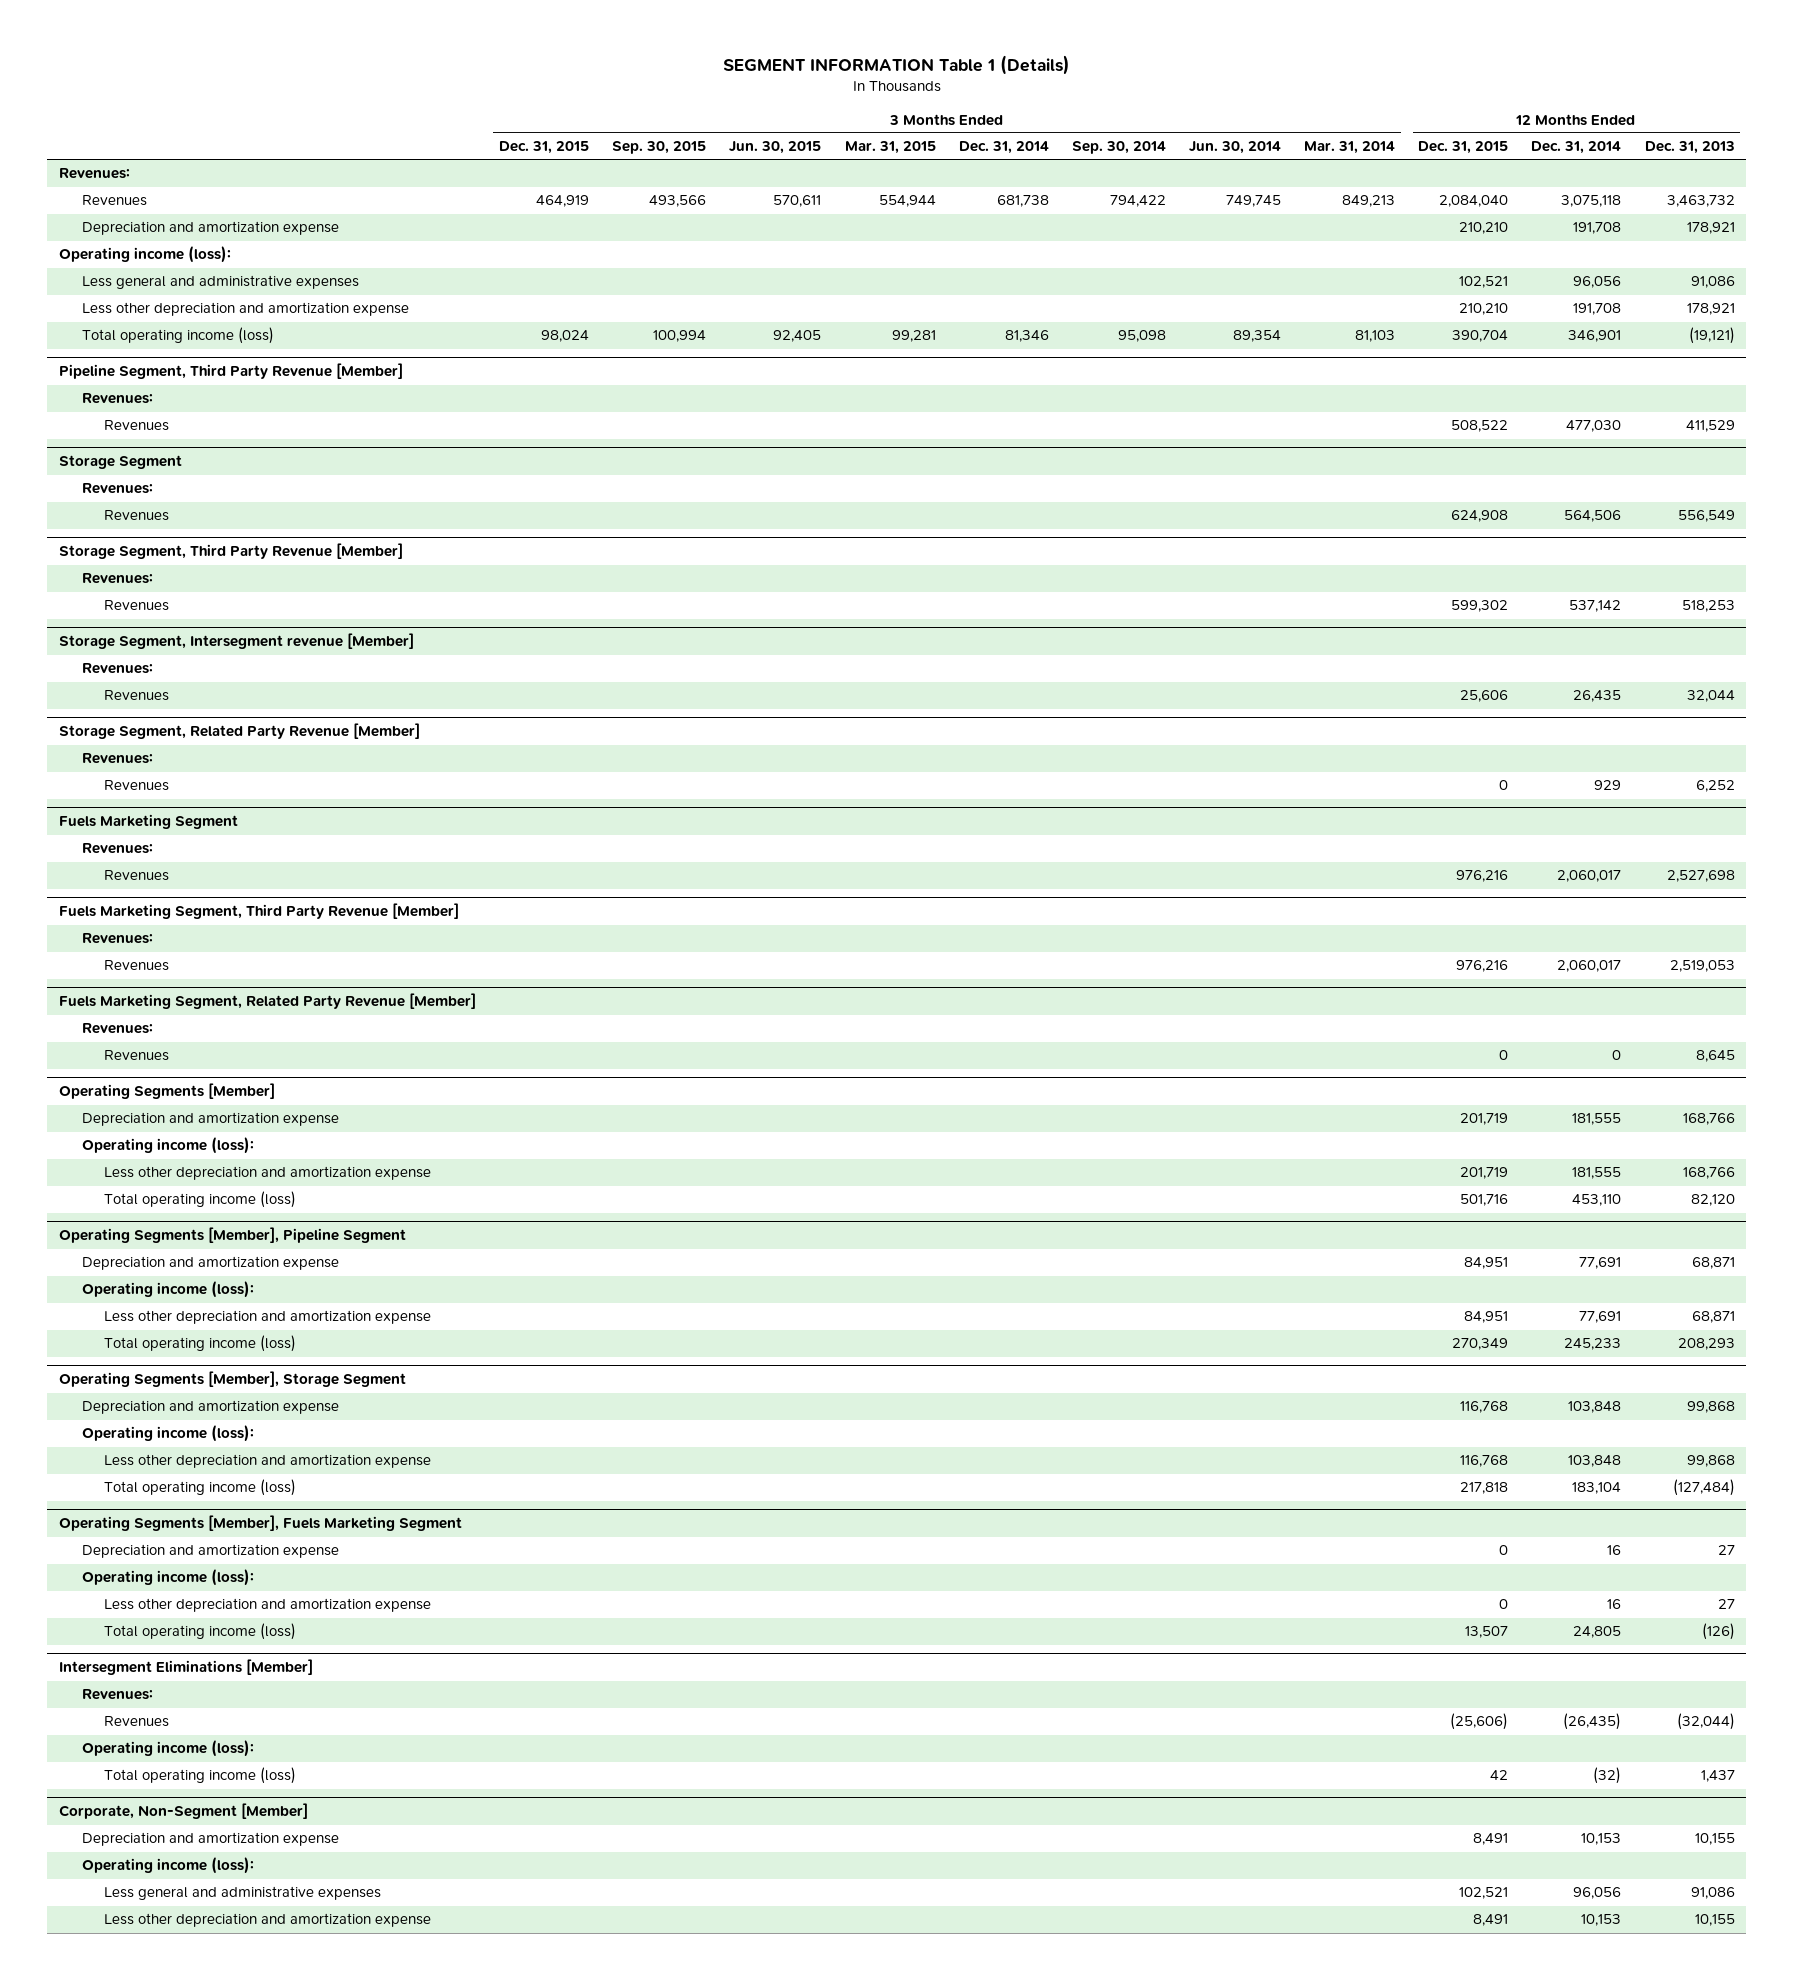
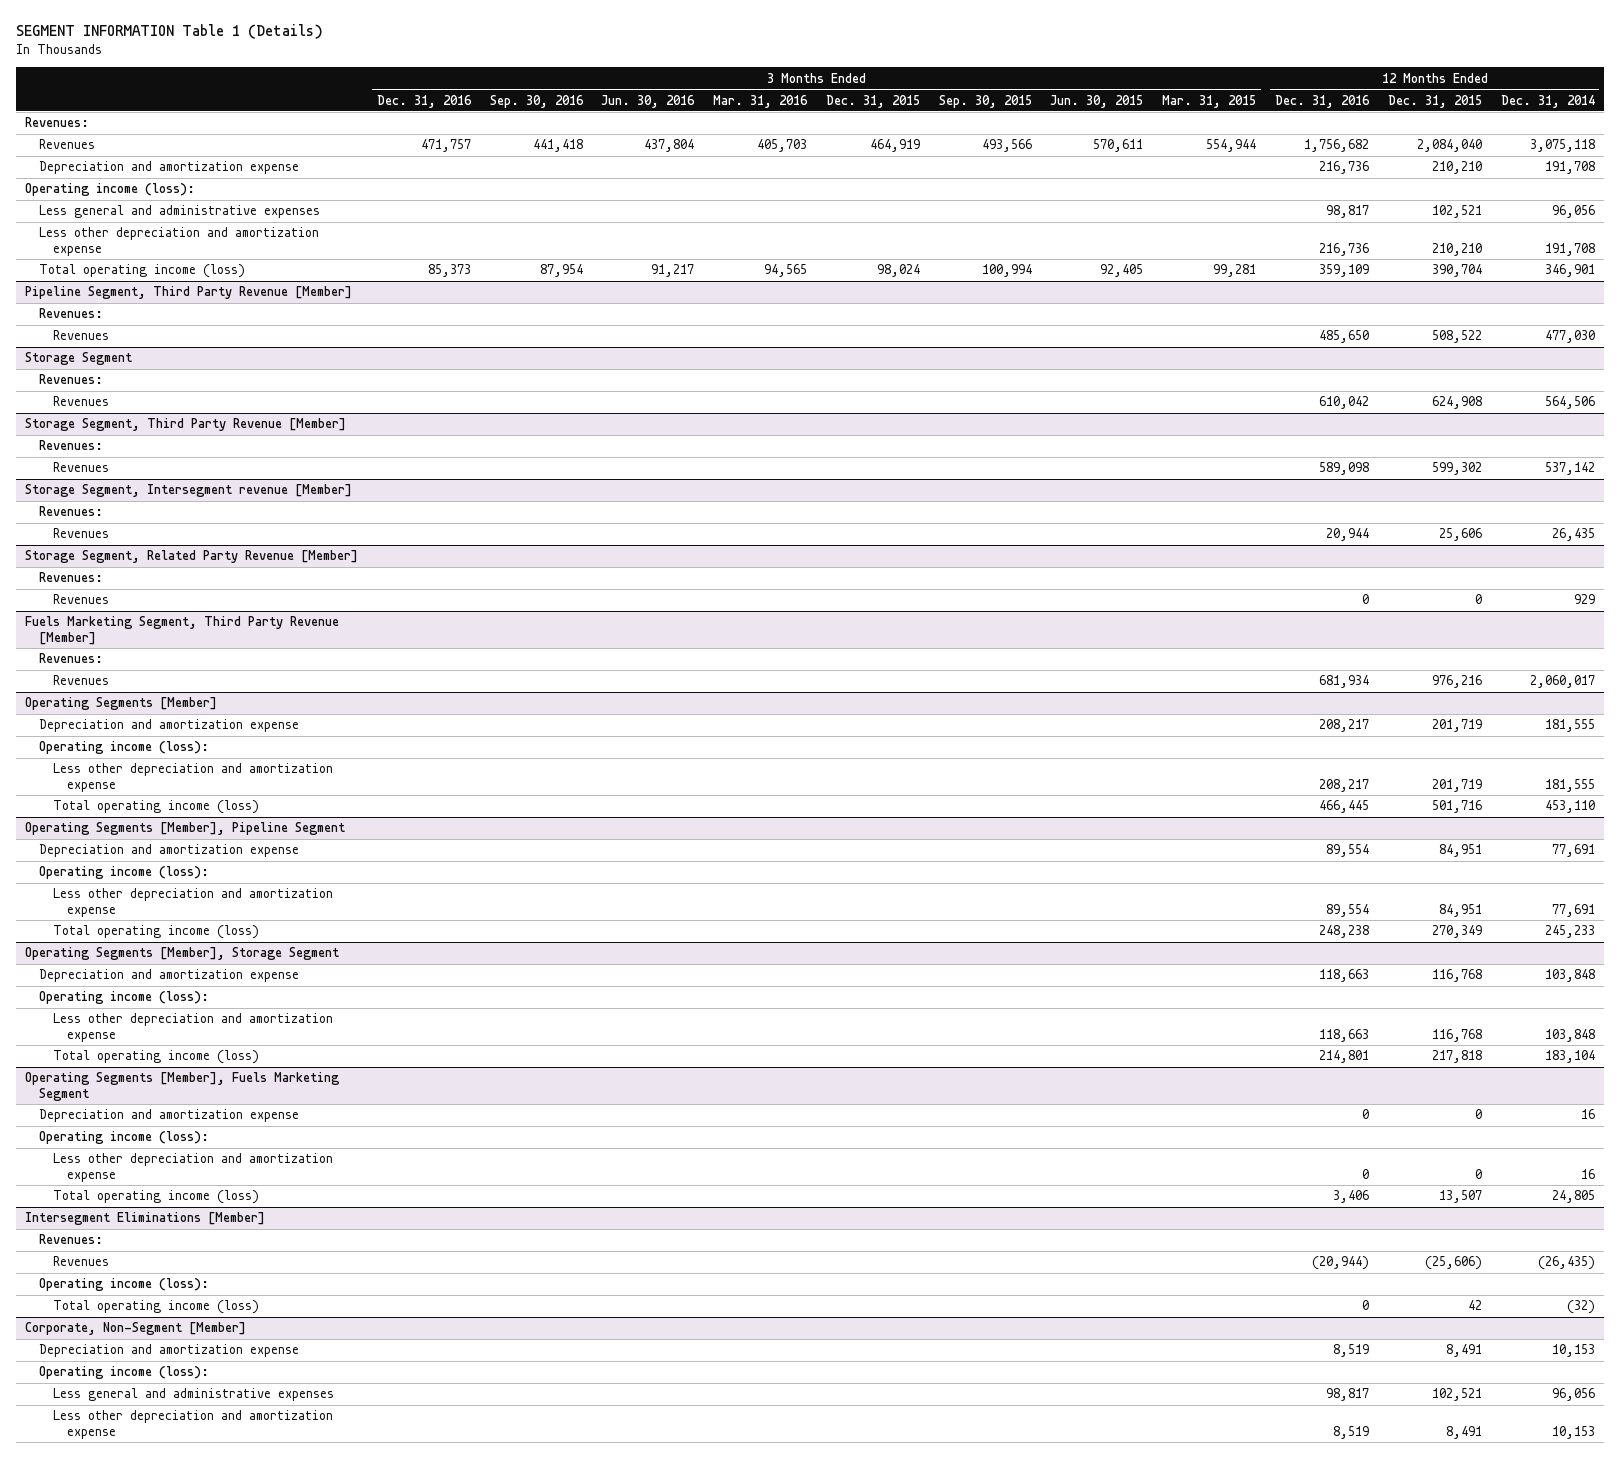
[958,141,1049,155] Dec. 31, 2014 -> none
[1071,141,1166,155] Sep. 30, 2014 -> none
[1189,141,1282,155] Jun. 30, 2014 -> none
[1304,141,1396,155] Mar. 31, 2014 -> none
[1644,141,1735,155] Dec. 31, 2013 -> none
none -> [376,94,472,108] Dec. 31, 2016
none -> [489,94,584,108] Sep. 30, 2016
none -> [601,94,696,108] Jun. 30, 2016
none -> [713,94,809,108] Mar. 31, 2016
none -> [1275,94,1371,108] Dec. 31, 2016
[59,814,239,830] Fuels Marketing Segment -> none
[81,843,153,855] Revenues: -> none
[104,870,170,882] Revenues -> none
[59,993,477,1010] Fuels Marketing Segment, Related Party Revenue [Member] -> none
[81,1023,153,1035] Revenues: -> none
[104,1050,170,1062] Revenues -> none

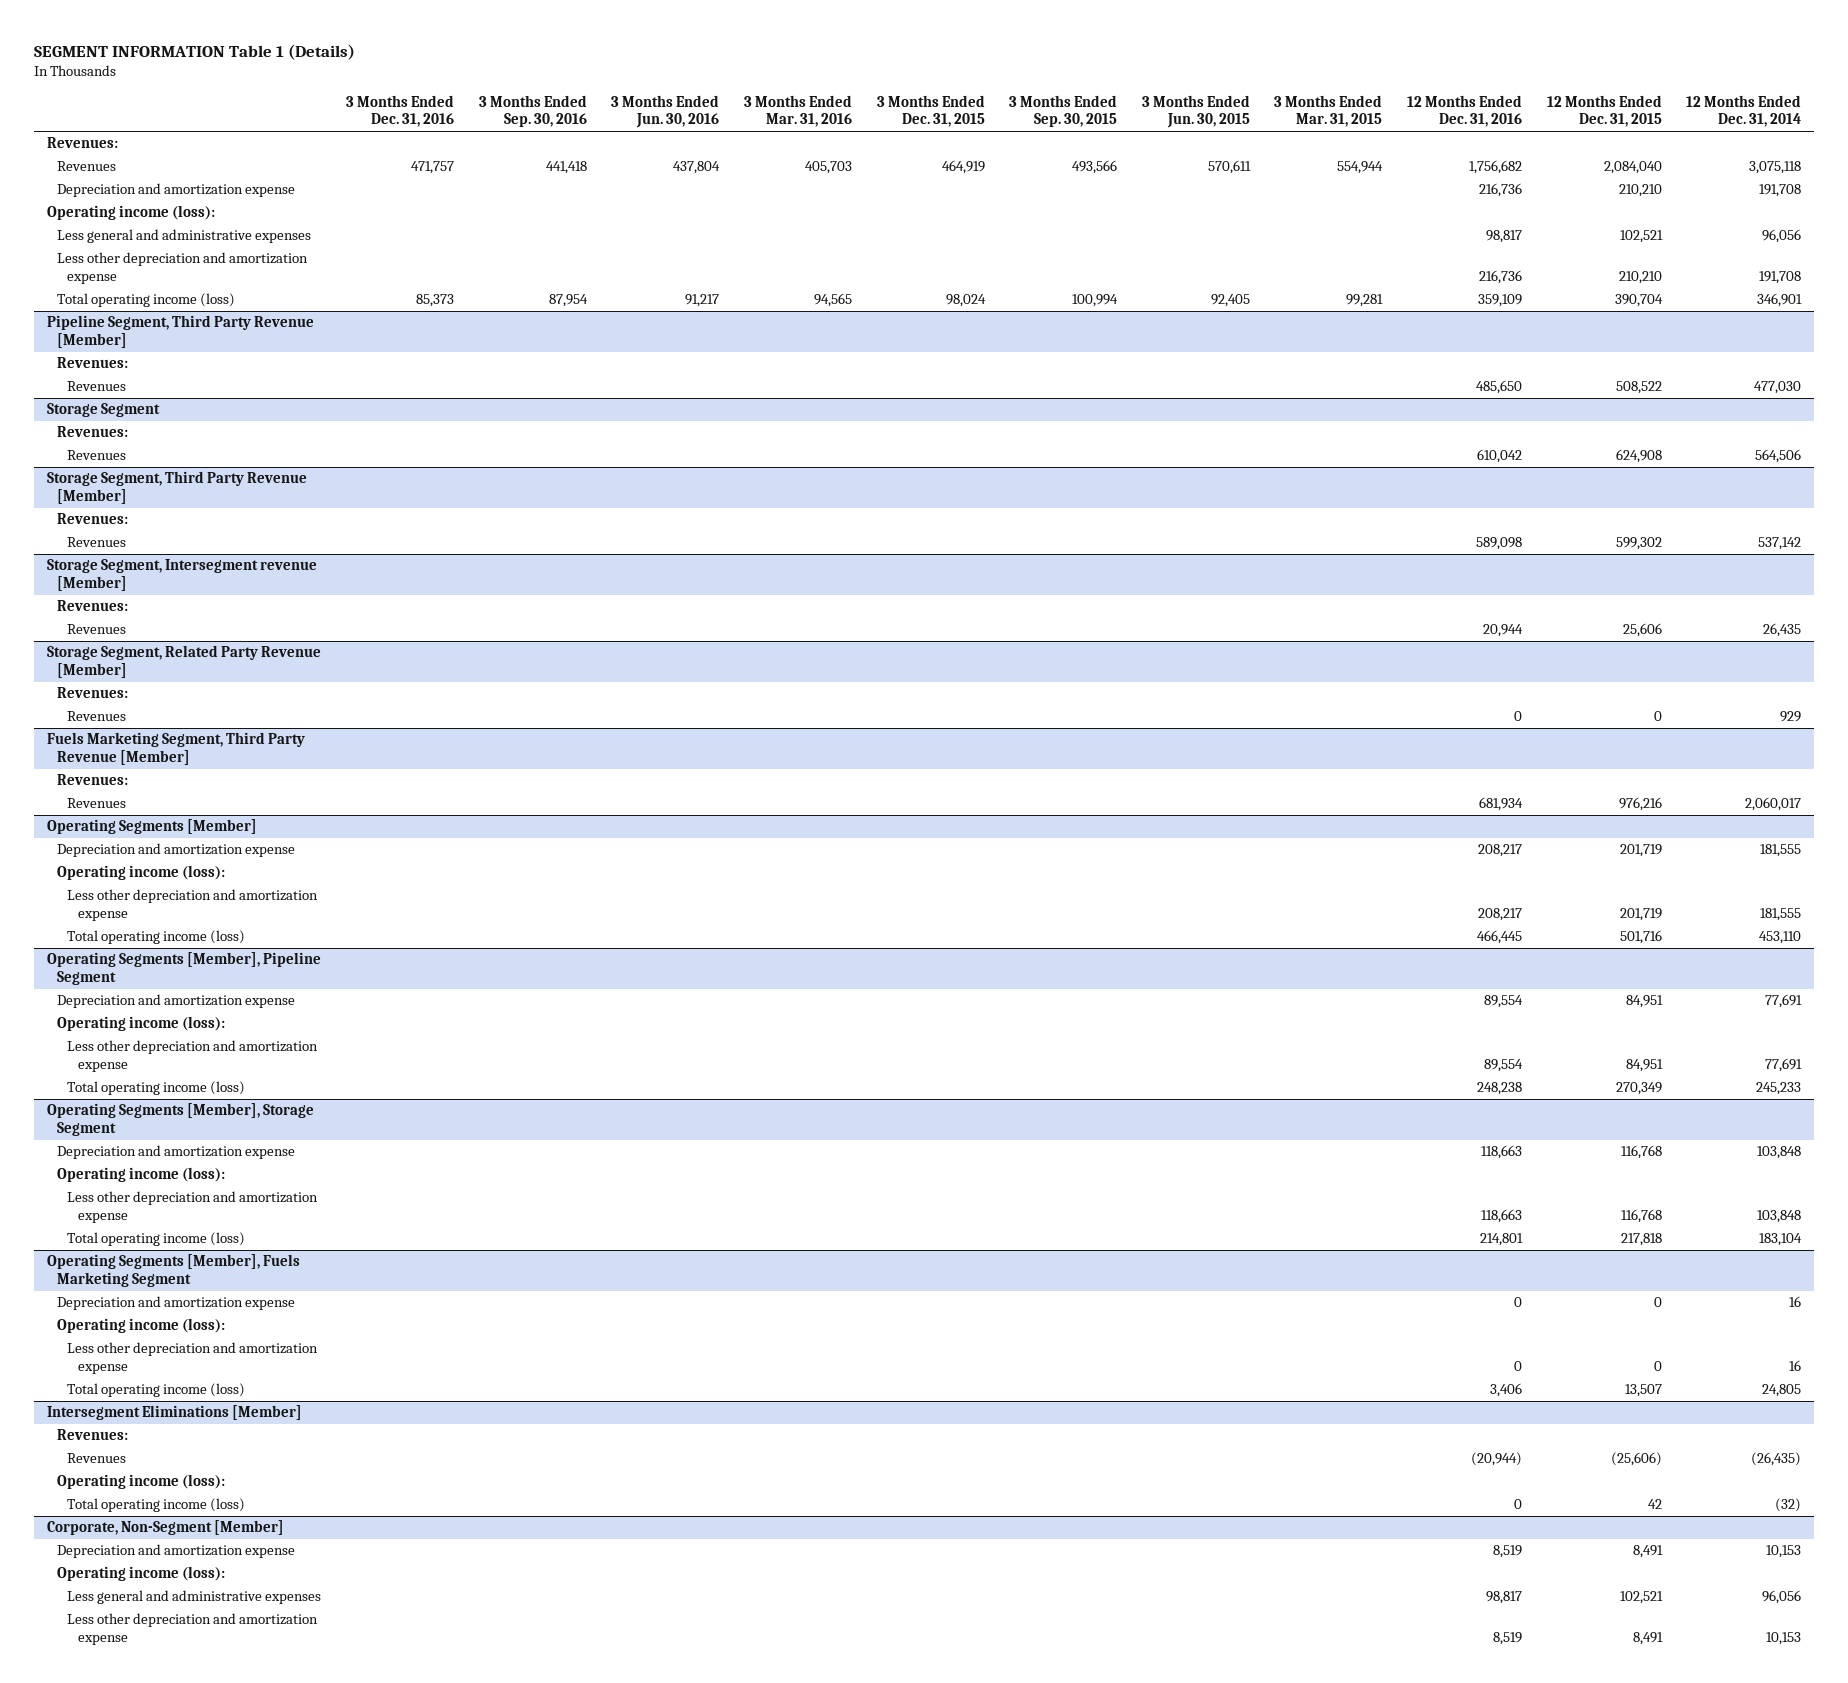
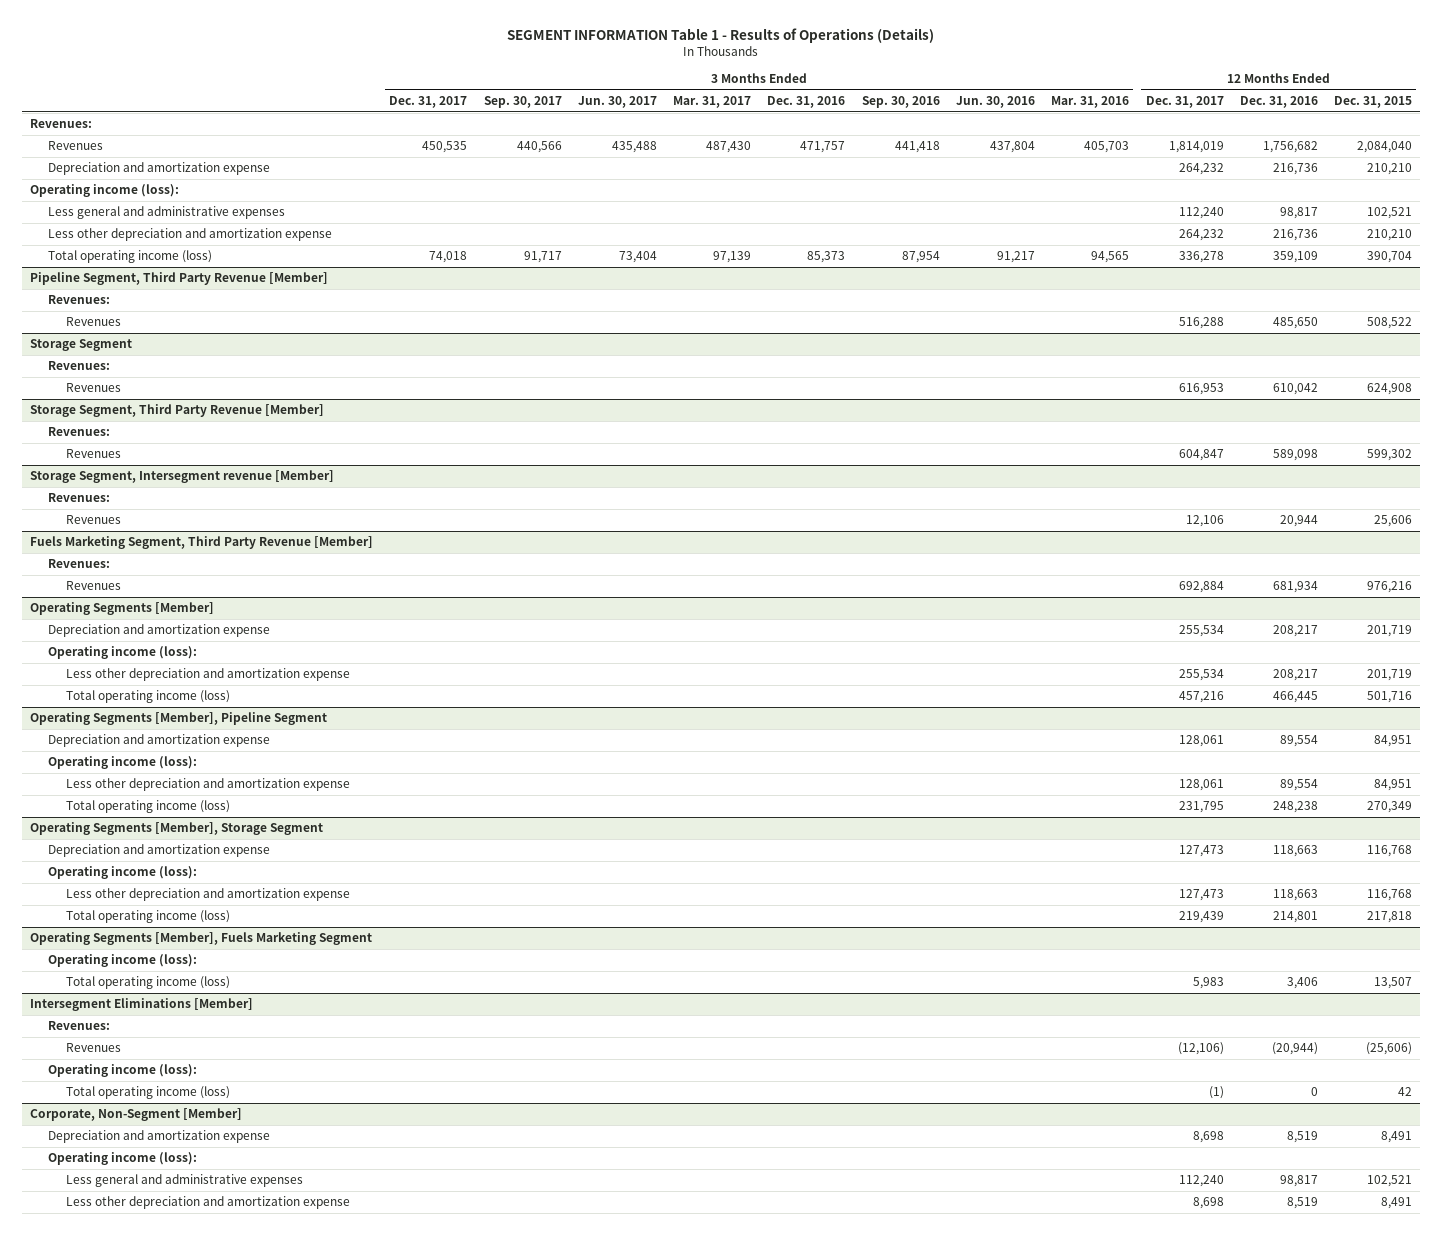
[34,43,356,60] SEGMENT INFORMATION Table 1 (Details) -> [507,28,935,44] SEGMENT INFORMATION Table 1 - Results of Operations (Details)
[876,94,985,128] 3 Months Ended Dec. 31, 2015 -> none
[1009,94,1118,128] 3 Months Ended Sep. 30, 2015 -> none
[1141,94,1250,129] 3 Months Ended Jun. 30, 2015 -> none
[1274,94,1383,128] 3 Months Ended Mar. 31, 2015 -> none
[1686,94,1802,128] 12 Months Ended Dec. 31, 2014 -> none
none -> [389,96,468,109] Dec. 31, 2017
none -> [483,96,562,109] Sep. 30, 2017
none -> [577,96,657,109] Jun. 30, 2017
none -> [673,96,752,109] Mar. 31, 2017
none -> [1145,96,1224,109] Dec. 31, 2017
[46,645,321,679] Storage Segment, Related Party Revenue [Member] -> none
[56,687,128,699] Revenues: -> none
[67,711,127,722] Revenues -> none
[56,1296,295,1311] Depreciation and amortization expense -> none
[67,1342,319,1375] Less other depreciation and amortization expense -> none

